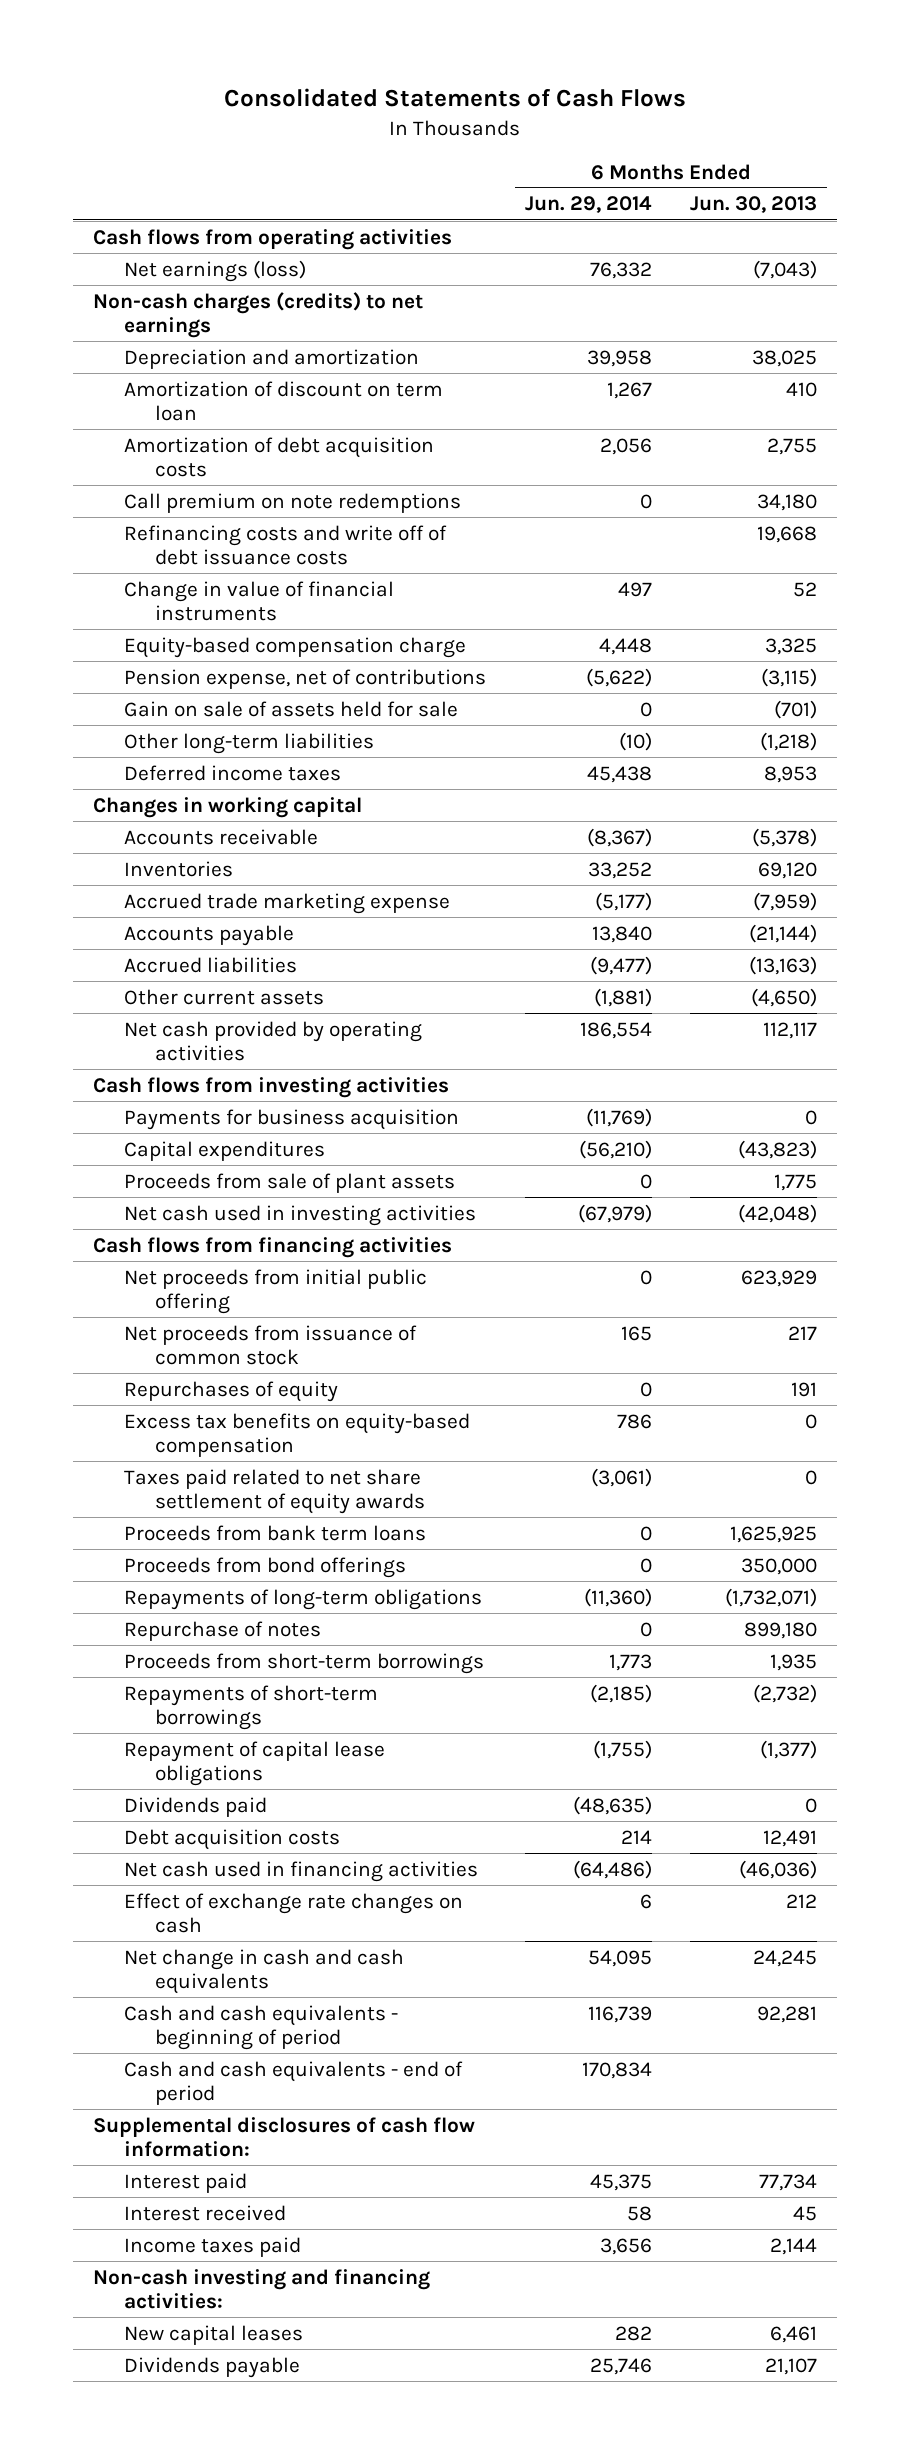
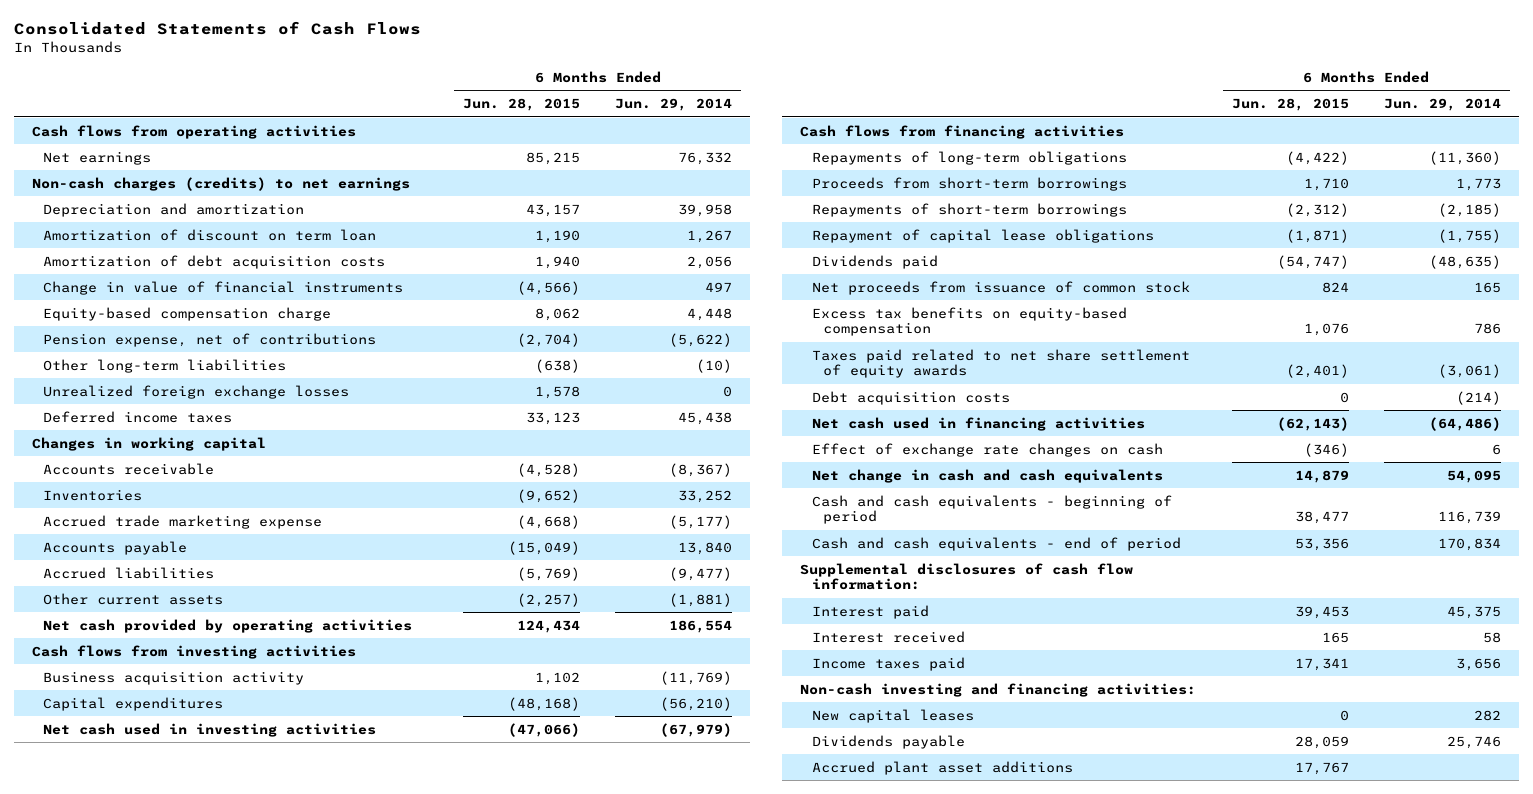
[690,196,818,214] Jun. 30, 2013 -> none
none -> [462,98,580,112] Jun. 28, 2015
[123,259,306,282] Net earnings (loss) -> [43,150,152,165] Net earnings
[123,492,461,513] Call premium on note redemptions -> none
[123,524,447,566] Refinancing costs and write off of debt issuance costs -> none
[123,700,458,717] Gain on sale of assets held for sale -> none
none -> [43,384,350,399] Unrealized foreign exchange losses
[123,1108,459,1130] Payments for business acquisition -> [43,670,305,685] Business acquisition activity
[123,1172,455,1193] Proceeds from sale of plant assets -> none
[123,1268,427,1315] Net proceeds from initial public offering -> none
[123,1380,338,1402] Repurchases of equity -> none
[123,1524,426,1541] Proceeds from bank term loans -> none
[123,1556,406,1578] Proceeds from bond offerings -> none
[123,1620,321,1641] Repurchase of notes -> none
[123,1324,417,1366] Net proceeds from issuance of common stock -> [811,280,1190,295] Net proceeds from issuance of common stock
[123,1412,470,1458] Excess tax benefits on equity-based compensation -> [811,306,1127,337] Excess tax benefits on equity-based compensation
[123,1468,425,1515] Taxes paid related to net share settlement of equity awards -> [811,348,1190,379] Taxes paid related to net share settlement of equity awards
[620,1829,652,1844] 214 -> [1455,390,1501,405] (214)
none -> [811,760,1073,775] Accrued plant asset additions

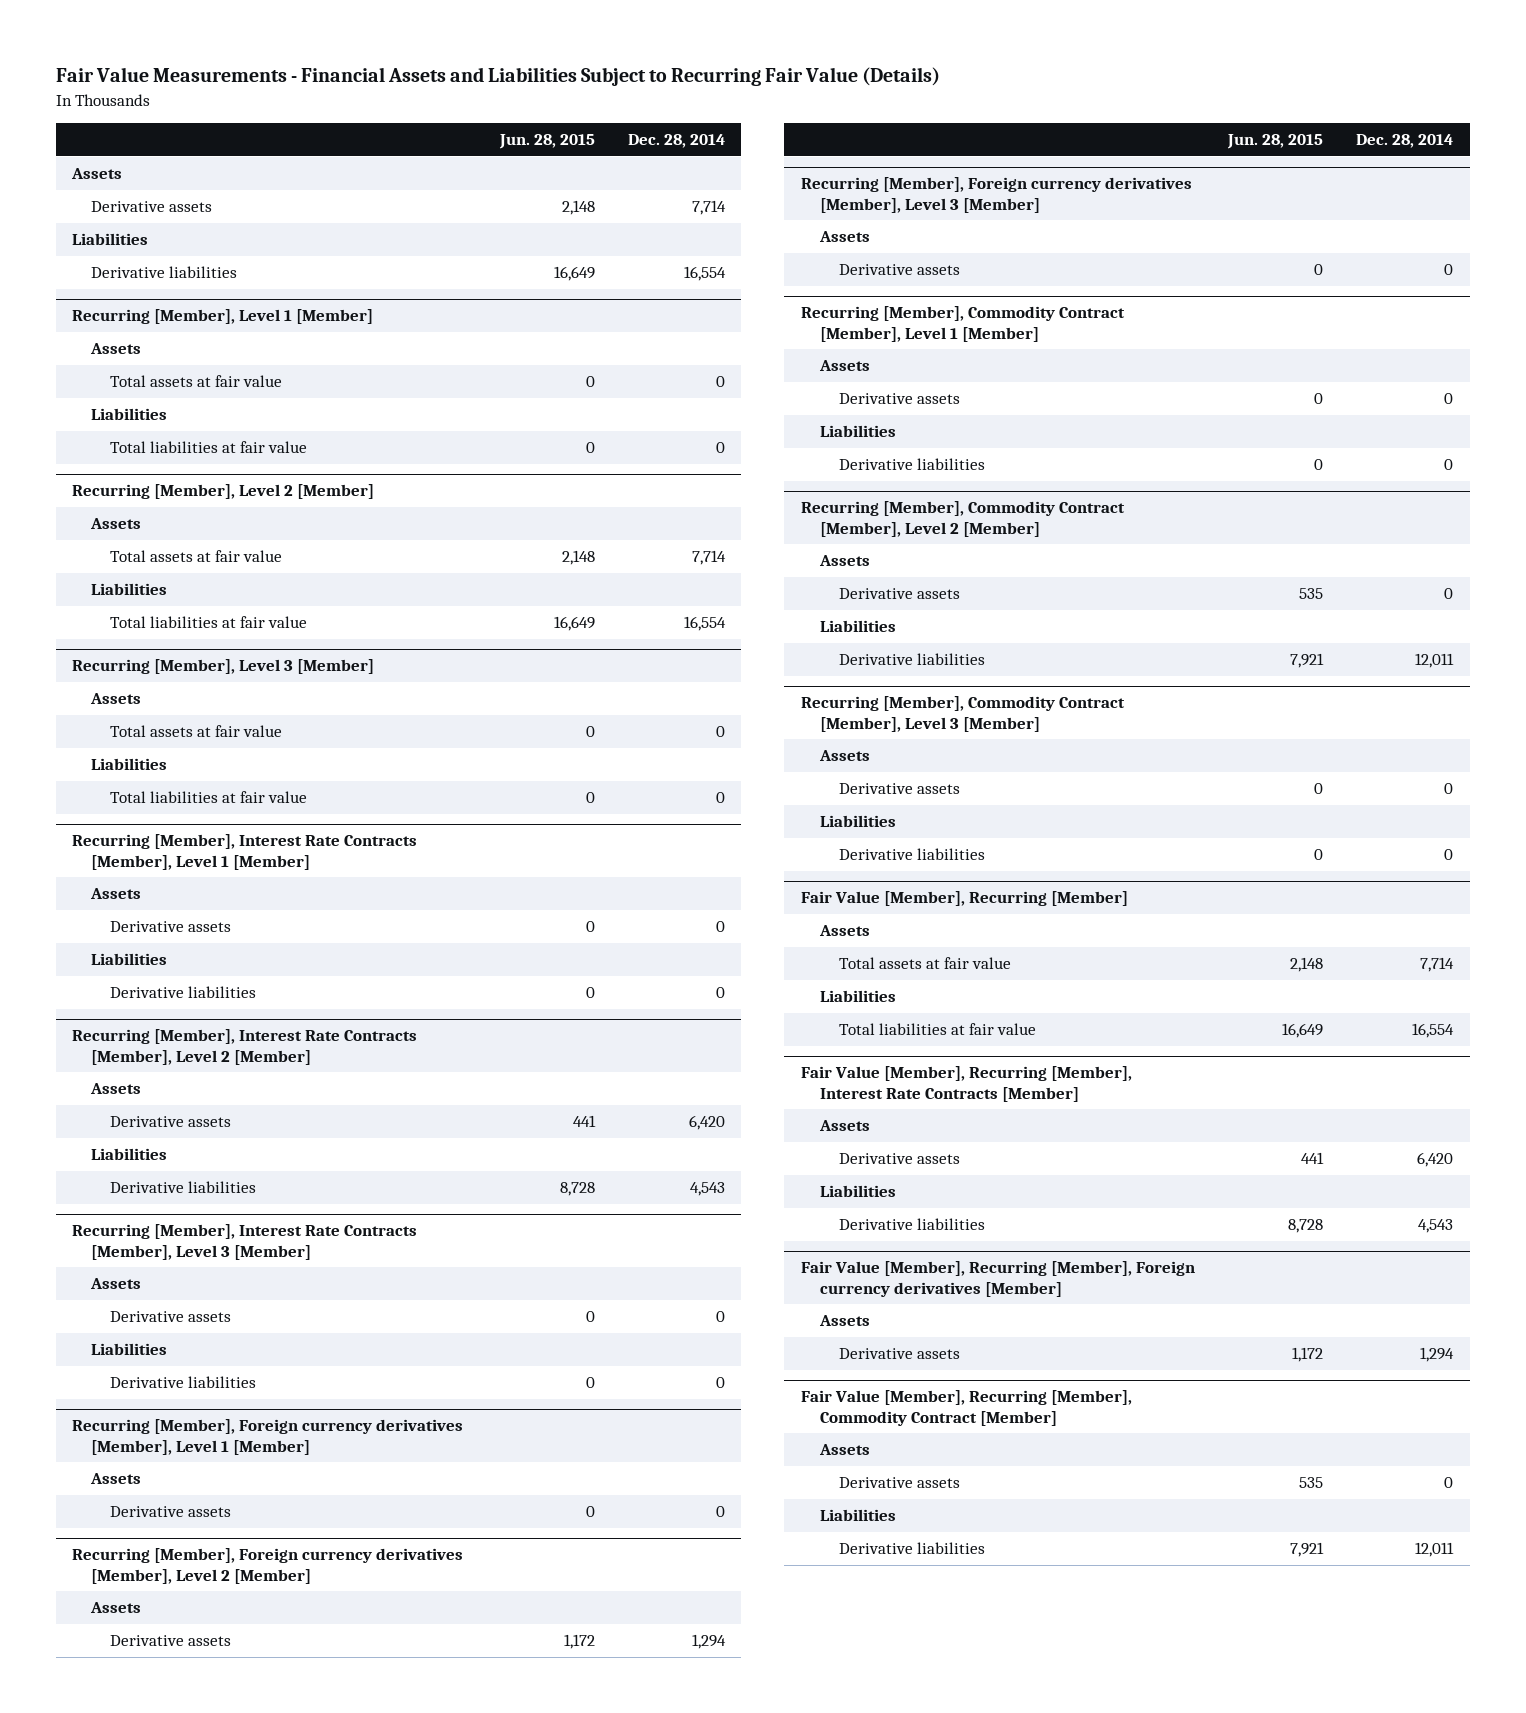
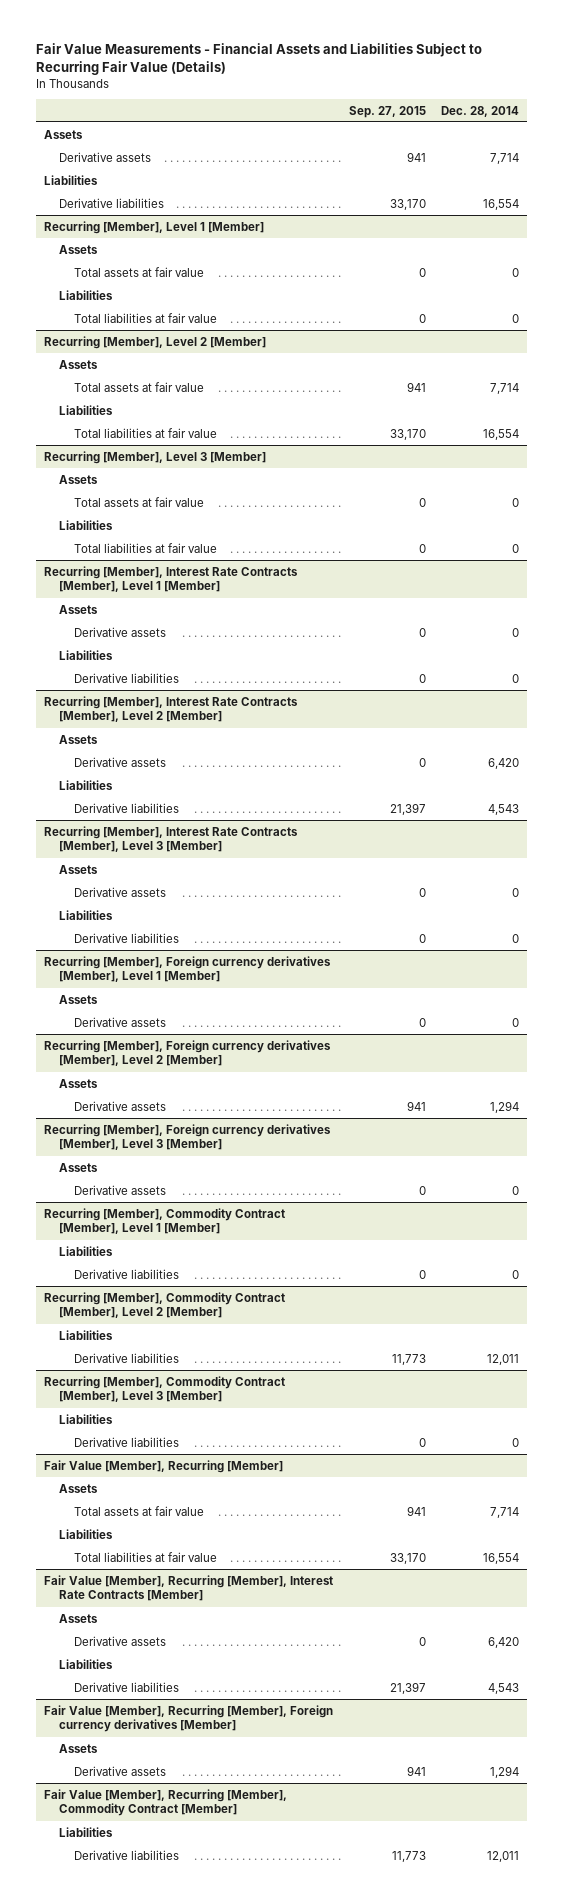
[498,134,595,150] Jun. 28, 2015 -> none
none -> [348,105,426,118] Sep. 27, 2015
[818,360,870,372] Assets -> none
[838,393,960,405] Derivative assets -> none
[818,555,870,567] Assets -> none
[838,588,960,600] Derivative assets -> none
[818,750,870,762] Assets -> none
[838,783,960,795] Derivative assets -> none
[818,1444,870,1456] Assets -> none
[838,1477,960,1489] Derivative assets -> none

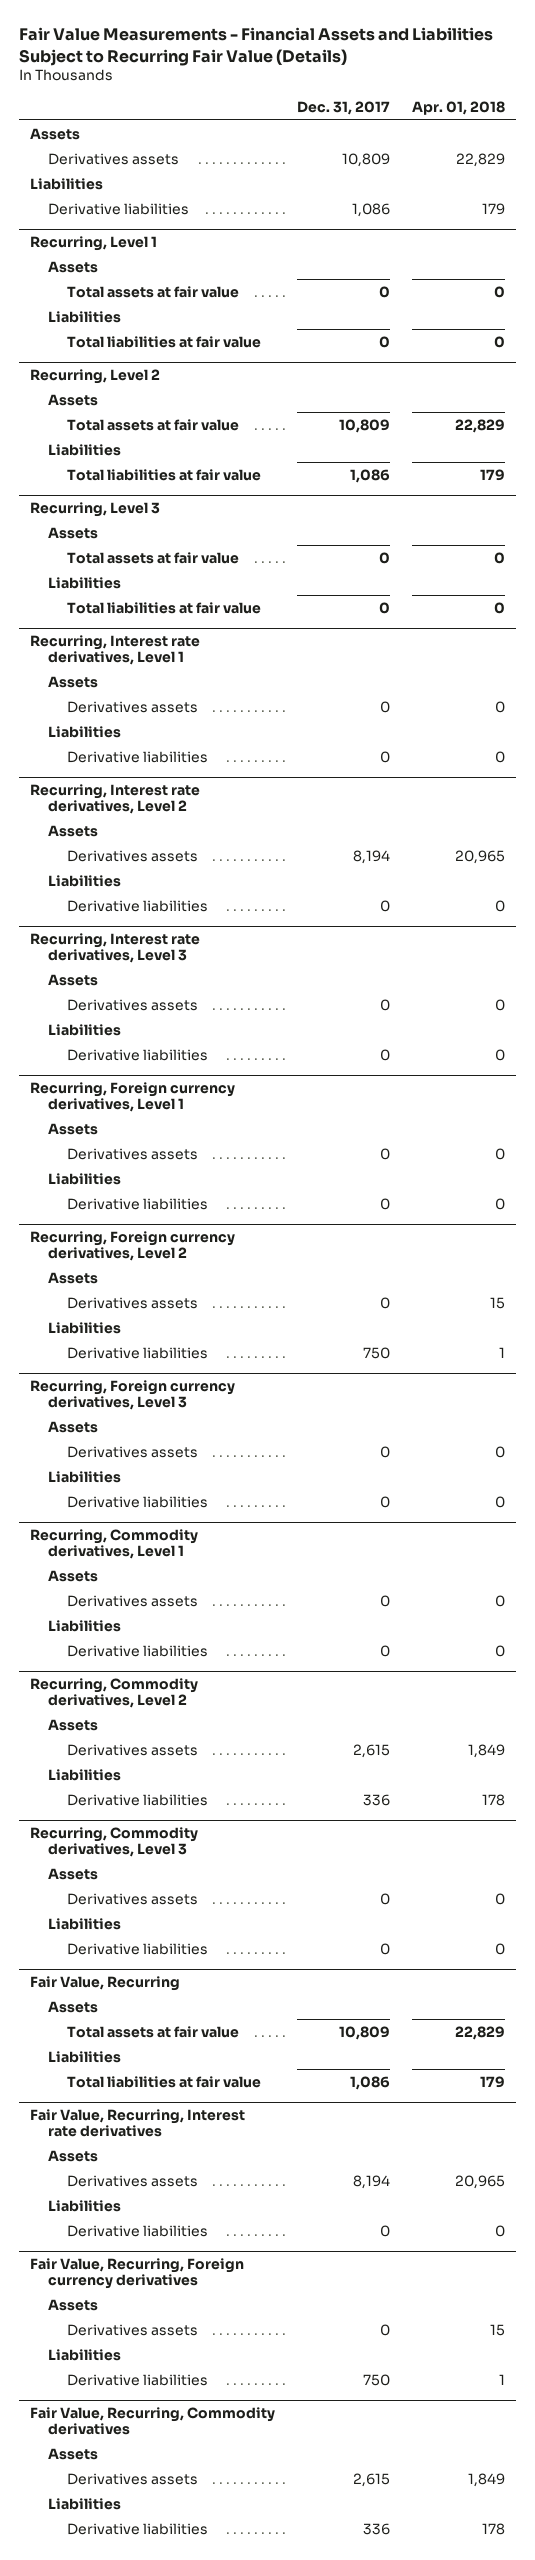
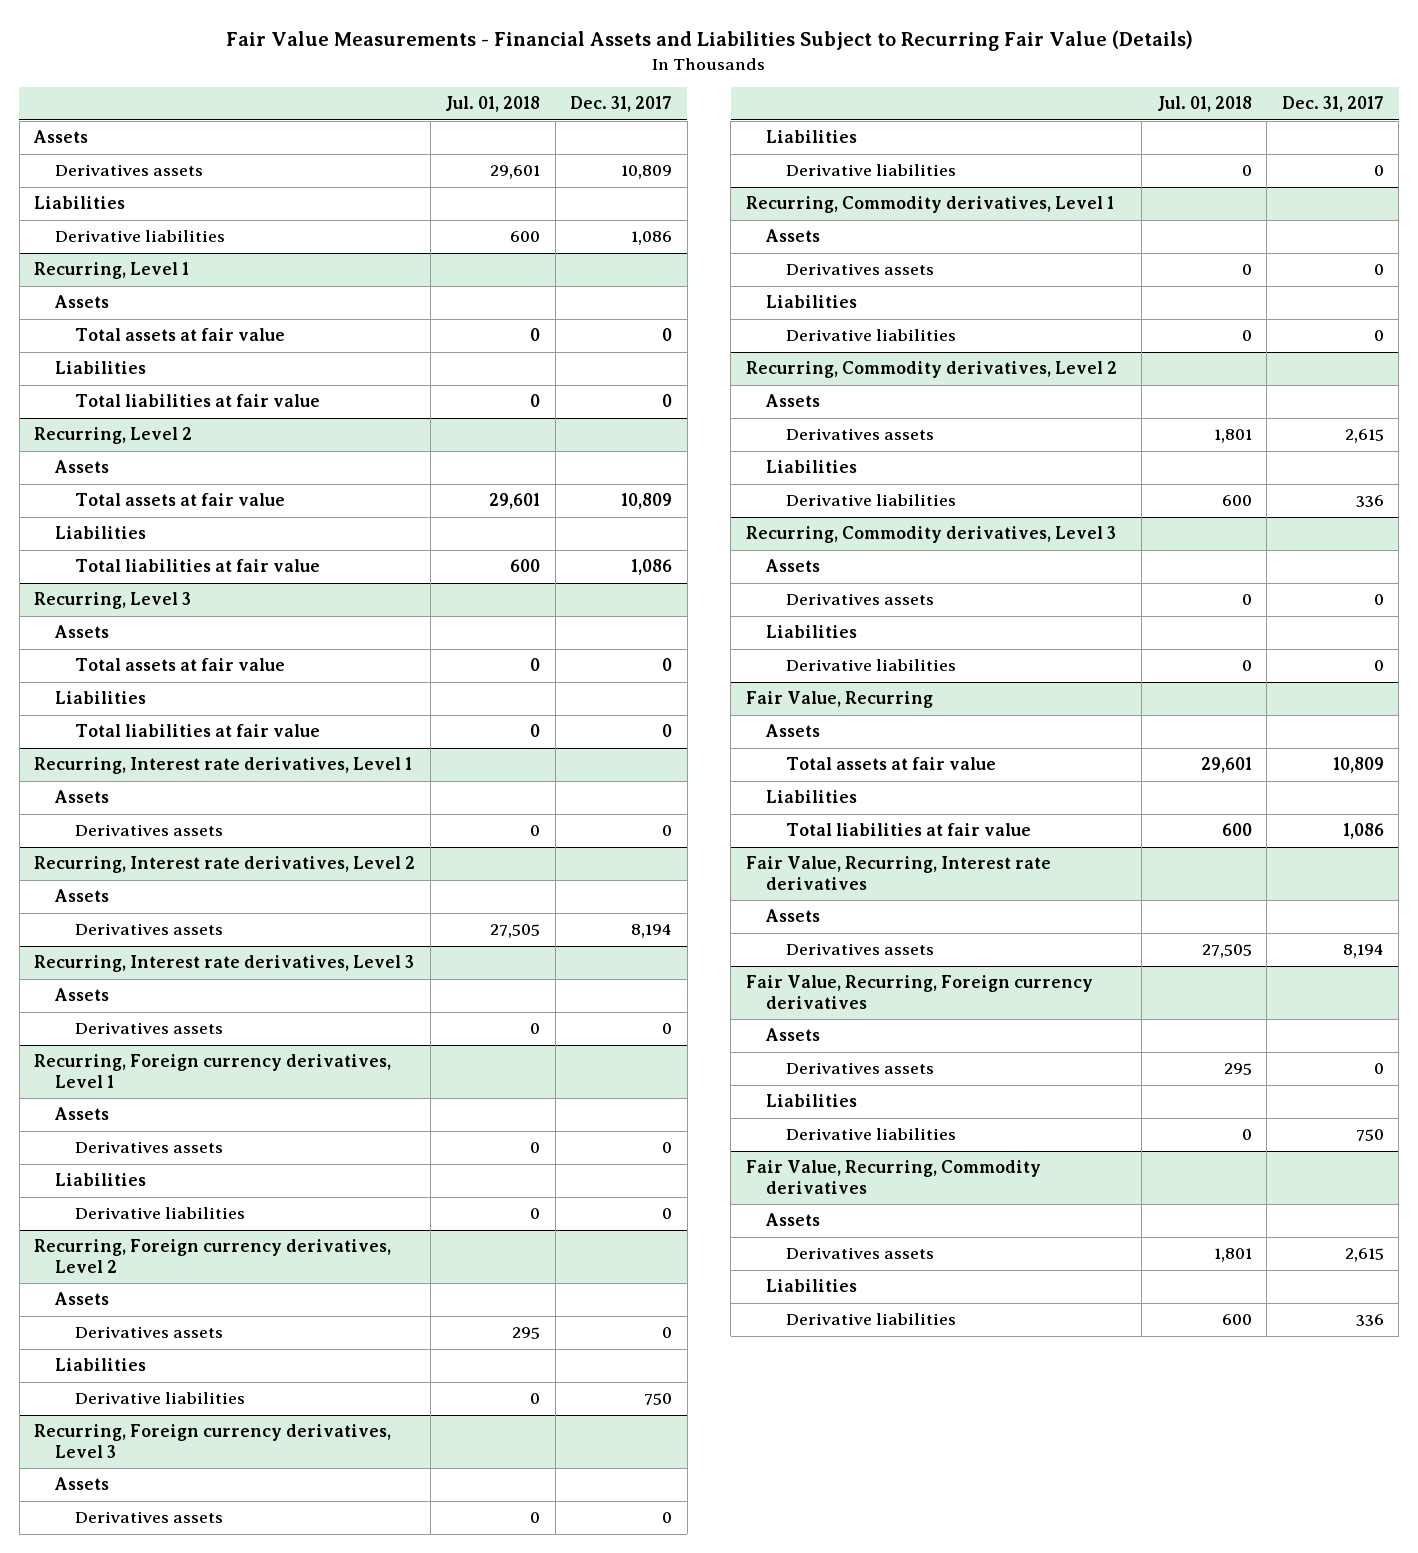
[411,100,505,115] Apr. 01, 2018 -> none
none -> [445,96,541,113] Jul. 01, 2018
[48,725,122,738] Liabilities -> none
[66,750,208,763] Derivative liabilities -> none
[48,874,122,887] Liabilities -> none
[66,899,208,912] Derivative liabilities -> none
[48,1023,122,1036] Liabilities -> none
[66,1048,208,1061] Derivative liabilities -> none
[48,2199,122,2212] Liabilities -> none
[66,2224,208,2237] Derivative liabilities -> none

